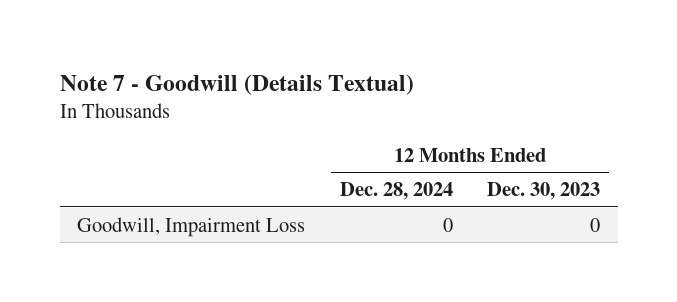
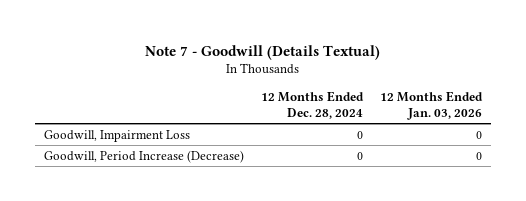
[487,182,601,201] Dec. 30, 2023 -> none
none -> [380,91,484,121] 12 Months Ended Jan. 03, 2026
none -> [43,149,244,163] Goodwill, Period Increase (Decrease)

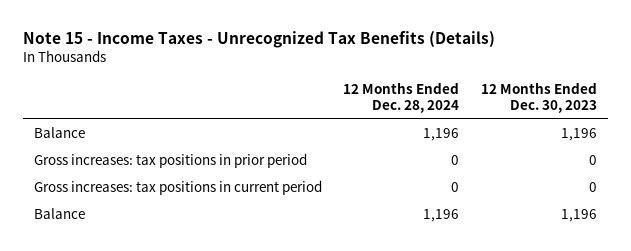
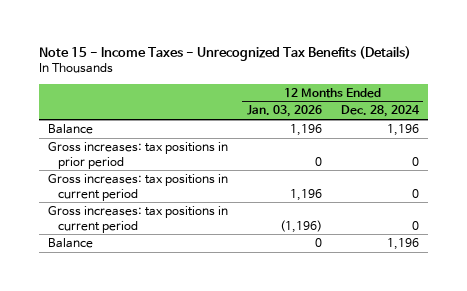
[480,81,597,113] 12 Months Ended Dec. 30, 2023 -> none
none -> [247,105,323,118] Jan. 03, 2026
none -> [48,205,229,233] Gross increases: tax positions in current period

